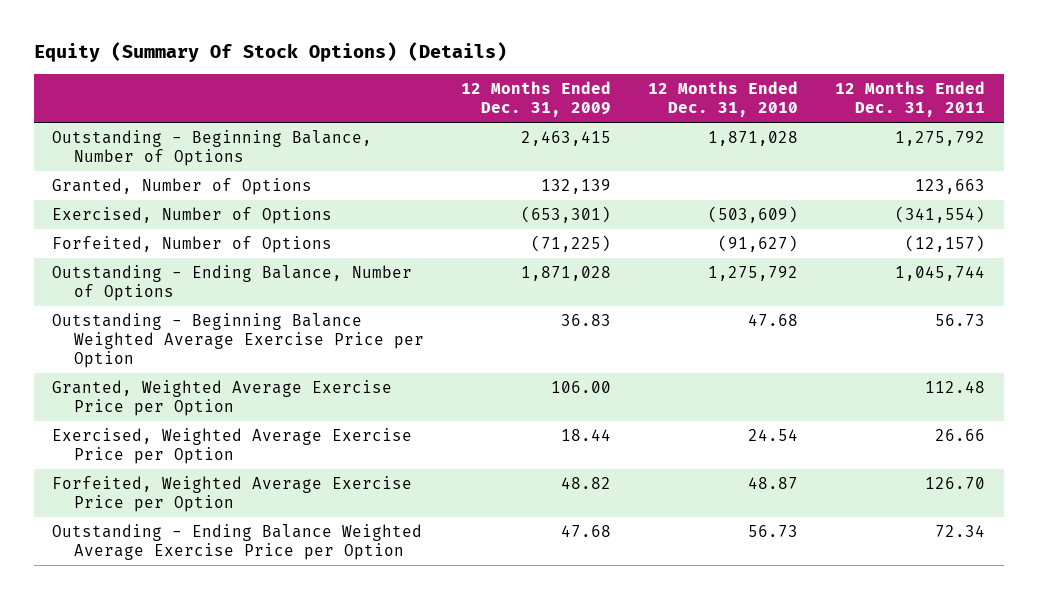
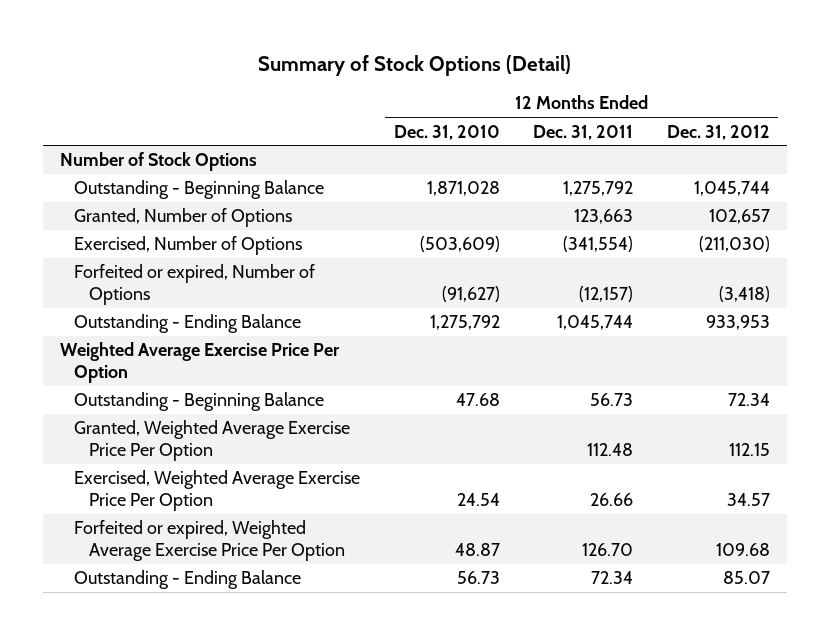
[33,42,507,63] Equity (Summary Of Stock Options) (Details) -> [257,54,571,76] Summary of Stock Options (Detail)
[461,80,612,118] 12 Months Ended Dec. 31, 2009 -> none
none -> [666,124,770,140] Dec. 31, 2012
none -> [59,152,257,172] Number of Stock Options
[52,130,373,167] Outstanding - Beginning Balance, Number of Options -> [74,180,325,200] Outstanding - Beginning Balance
[52,236,333,254] Forfeited, Number of Options -> [74,264,316,306] Forfeited or expired, Number of Options
[52,265,413,302] Outstanding - Ending Balance, Number of Options -> [74,314,302,334] Outstanding - Ending Balance
none -> [59,342,340,384] Weighted Average Exercise Price Per Option
[52,313,425,369] Outstanding - Beginning Balance Weighted Average Exercise Price per Option -> [74,392,325,412] Outstanding - Beginning Balance
[52,380,393,417] Granted, Weighted Average Exercise Price per Option -> [74,420,351,462] Granted, Weighted Average Exercise Price Per Option
[52,428,413,465] Exercised, Weighted Average Exercise Price per Option -> [74,470,361,512] Exercised, Weighted Average Exercise Price Per Option
[52,476,413,513] Forfeited, Weighted Average Exercise Price per Option -> [74,520,345,562] Forfeited or expired, Weighted Average Exercise Price Per Option
[52,524,423,561] Outstanding - Ending Balance Weighted Average Exercise Price per Option -> [74,570,302,590] Outstanding - Ending Balance

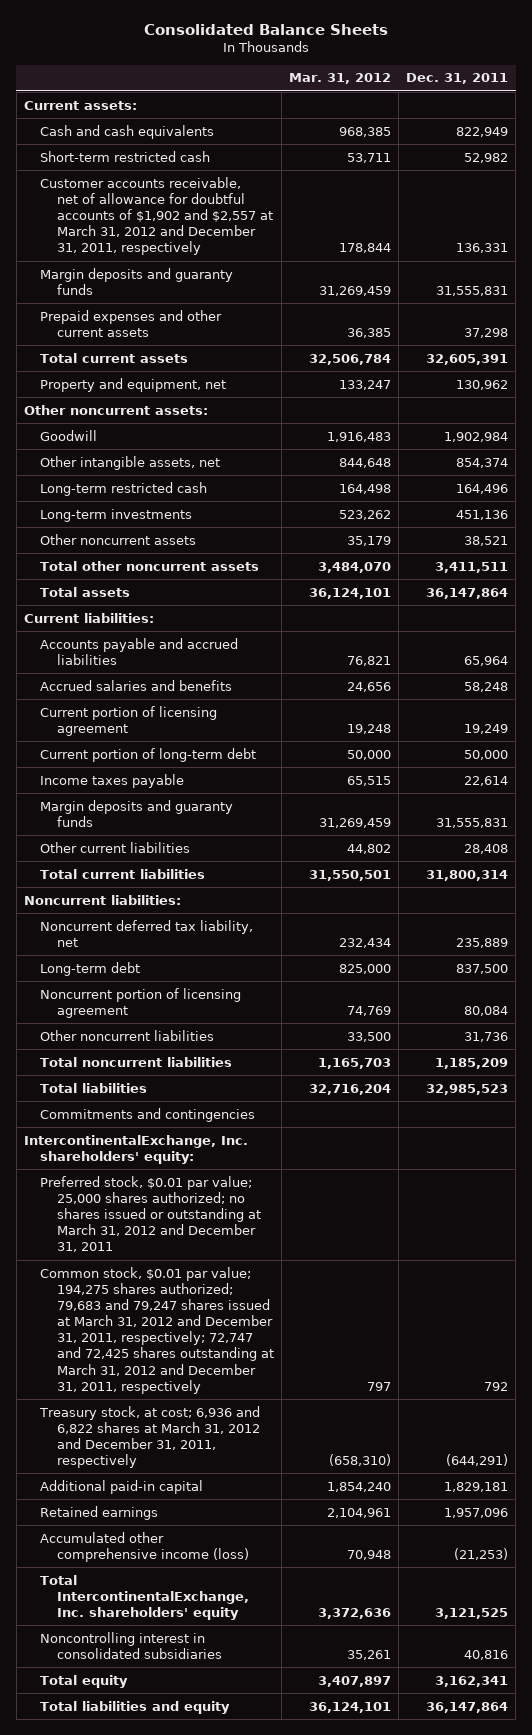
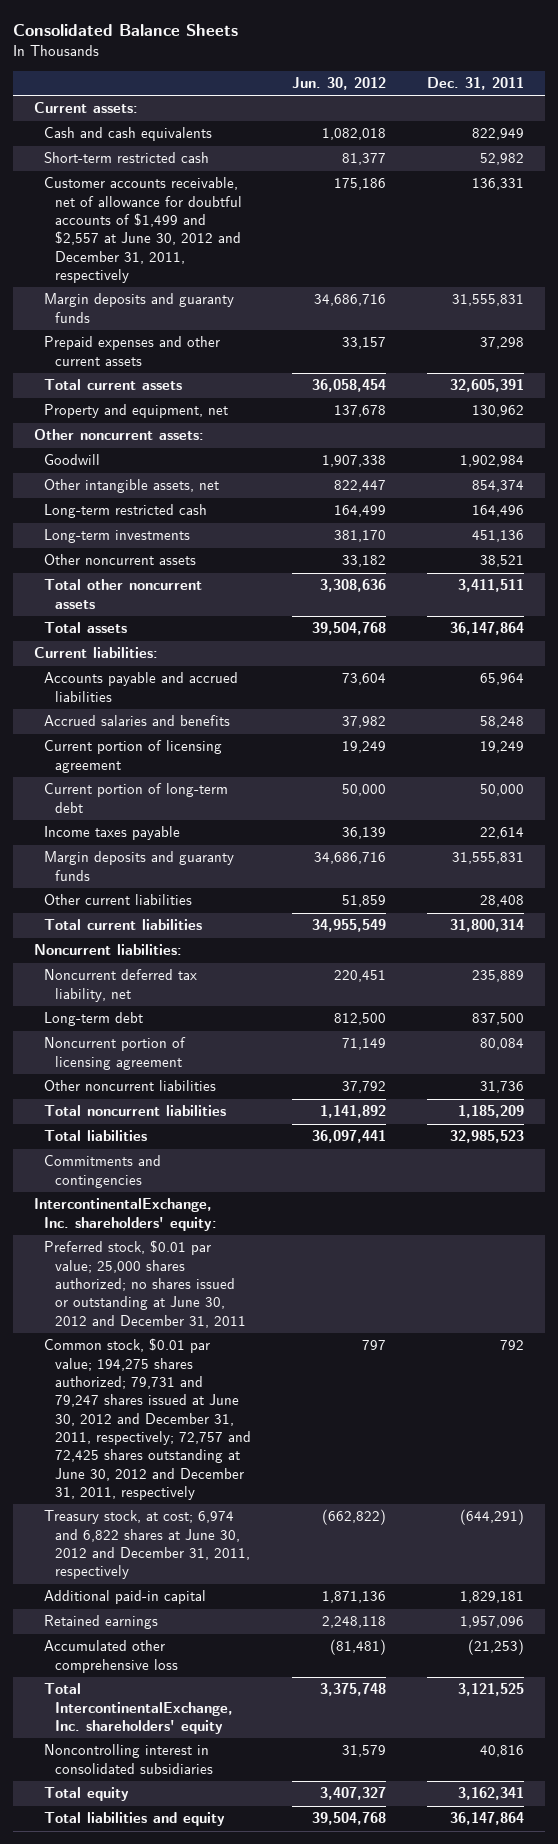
[289,73,392,85] Mar. 31, 2012 -> none
none -> [292,77,387,91] Jun. 30, 2012
[40,176,274,256] Customer accounts receivable, net of allowance for doubtful accounts of $1,902 and $2,557 at March 31, 2012 and December 31, 2011, respectively -> [44,177,243,284] Customer accounts receivable, net of allowance for doubtful accounts of $1,499 and $2,557 at June 30, 2012 and December 31, 2011, respectively
[40,1175,262,1253] Preferred stock, $0.01 par value; 25,000 shares authorized; no shares issued or outstanding at March 31, 2012 and December 31, 2011 -> [44,1240,247,1328] Preferred stock, $0.01 par value; 25,000 shares authorized; no shares issued or outstanding at June 30, 2012 and December 31, 2011
[40,1266,275,1394] Common stock, $0.01 par value; 194,275 shares authorized; 79,683 and 79,247 shares issued at March 31, 2012 and December 31, 2011, respectively; 72,747 and 72,425 shares outstanding at March 31, 2012 and December 31, 2011, respectively -> [44,1338,252,1501] Common stock, $0.01 par value; 194,275 shares authorized; 79,731 and 79,247 shares issued at June 30, 2012 and December 31, 2011, respectively; 72,757 and 72,425 shares outstanding at June 30, 2012 and December 31, 2011, respectively
[39,1405,261,1469] Treasury stock, at cost; 6,936 and 6,822 shares at March 31, 2012 and December 31, 2011, respectively -> [44,1510,251,1580] Treasury stock, at cost; 6,974 and 6,822 shares at June 30, 2012 and December 31, 2011, respectively
[40,1531,250,1562] Accumulated other comprehensive income (loss) -> [44,1640,179,1673] Accumulated other comprehensive loss

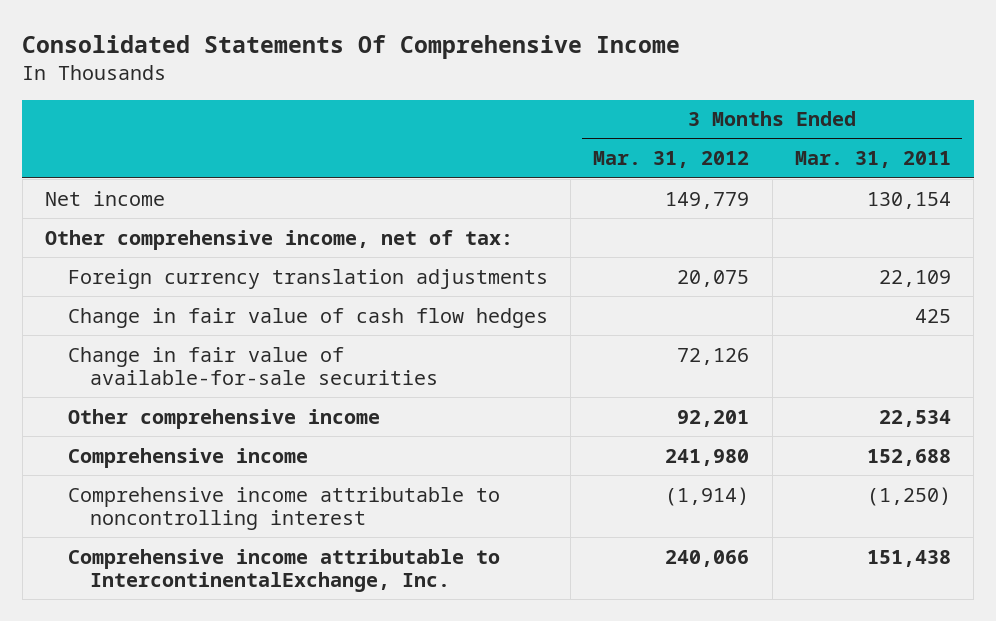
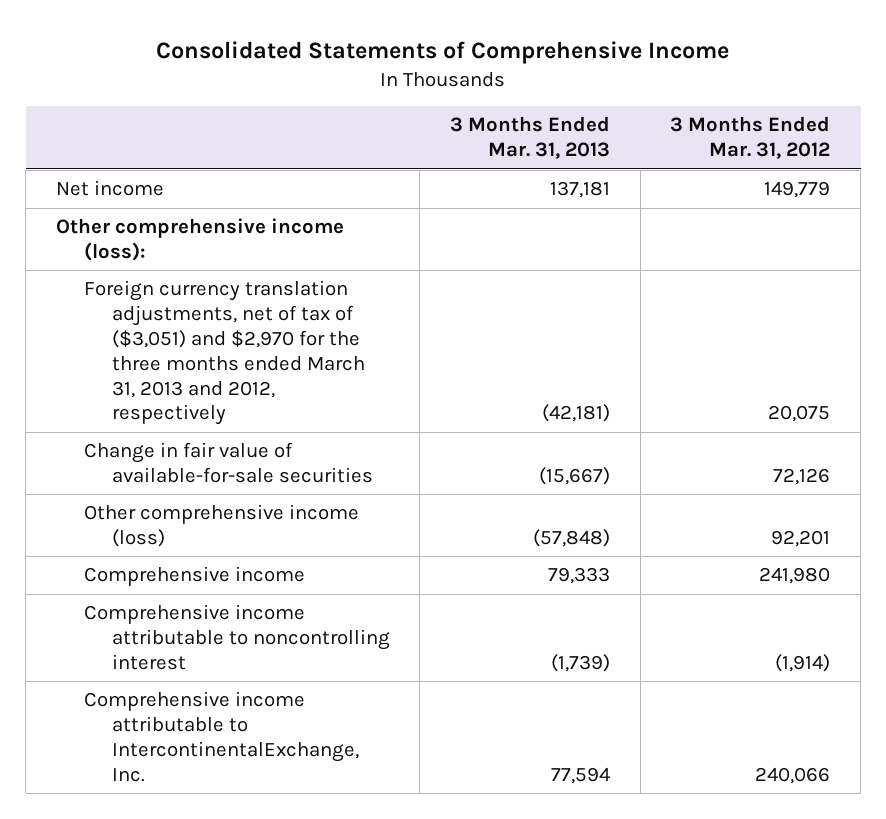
[22,35,681,60] Consolidated Statements Of Comprehensive Income -> [156,40,730,64] Consolidated Statements of Comprehensive Income
[794,151,951,169] Mar. 31, 2011 -> none
none -> [449,116,610,160] 3 Months Ended Mar. 31, 2013
[67,307,548,328] Change in fair value of cash flow hedges -> none
[44,229,513,250] Other comprehensive income, net of tax: -> [56,218,345,262] Other comprehensive income (loss):
[67,268,548,289] Foreign currency translation adjustments -> [83,280,365,426] Foreign currency translation adjustments, net of tax of ($3,051) and $2,970 for the three months ended March 31, 2013 and 2012, respectively
[67,408,380,429] Other comprehensive income -> [83,504,359,548] Other comprehensive income (loss)

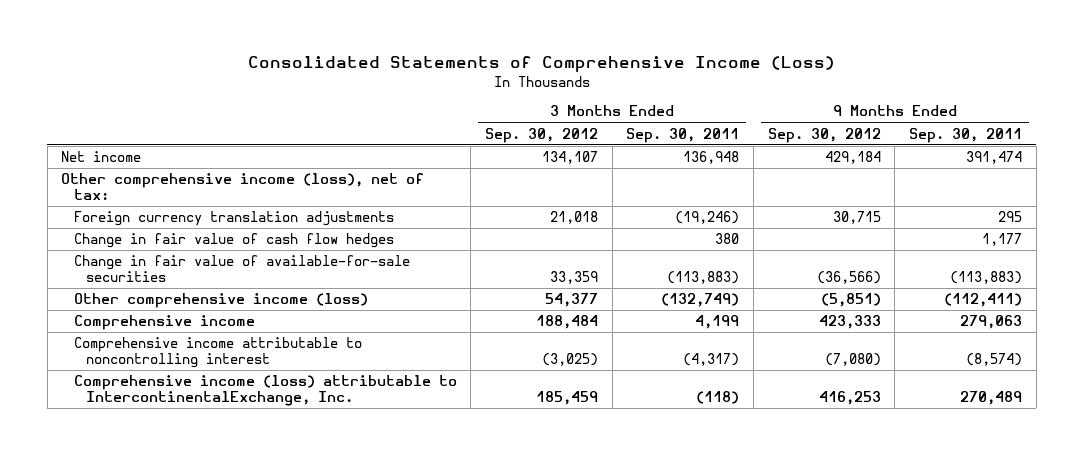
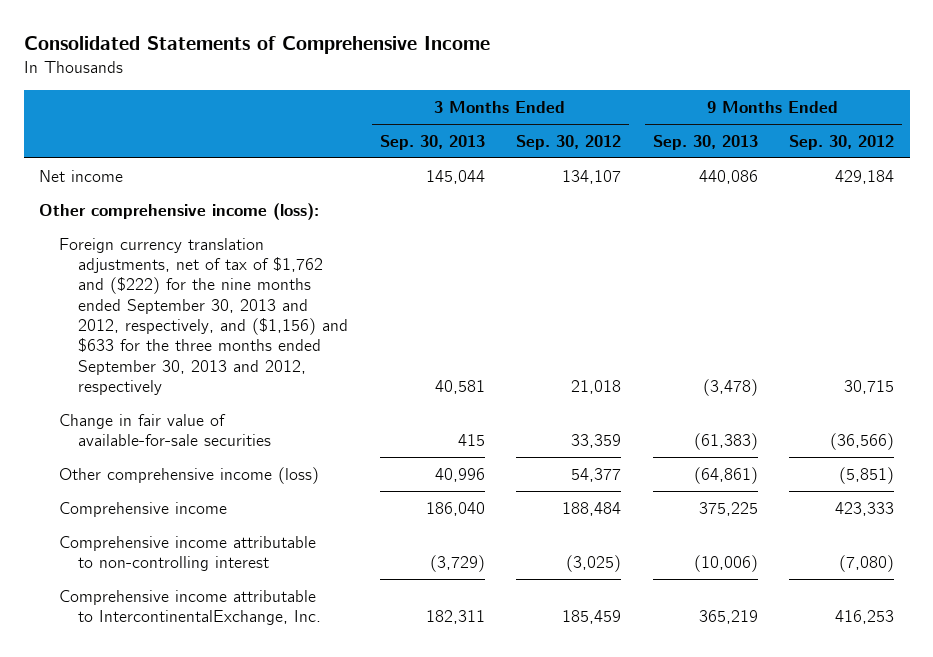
[247,56,835,73] Consolidated Statements of Comprehensive Income (Loss) -> [23,36,490,55] Consolidated Statements of Comprehensive Income
[626,127,740,143] Sep. 30, 2011 -> none
[909,127,1023,143] Sep. 30, 2011 -> none
none -> [379,134,485,150] Sep. 30, 2013
none -> [652,134,758,150] Sep. 30, 2013
[73,233,394,249] Change in fair value of cash flow hedges -> none
[61,173,425,201] Other comprehensive income (loss), net of tax: -> [39,202,320,220] Other comprehensive income (loss):
[73,211,394,227] Foreign currency translation adjustments -> [58,237,349,395] Foreign currency translation adjustments, net of tax of $1,762 and ($222) for the nine months ended September 30, 2013 and 2012, respectively, and ($1,156) and $633 for the three months ended September 30, 2013 and 2012, respectively
[73,337,362,369] Comprehensive income attributable to noncontrolling interest -> [58,535,316,572] Comprehensive income attributable to non-controlling interest
[73,375,457,407] Comprehensive income (loss) attributable to IntercontinentalExchange, Inc. -> [58,589,322,626] Comprehensive income attributable to IntercontinentalExchange, Inc.

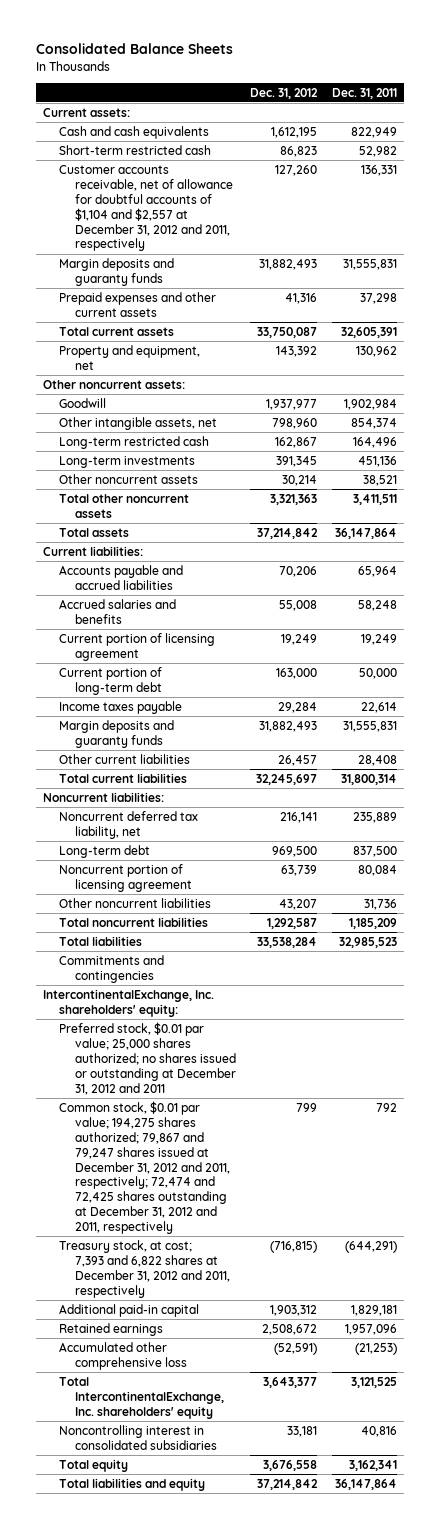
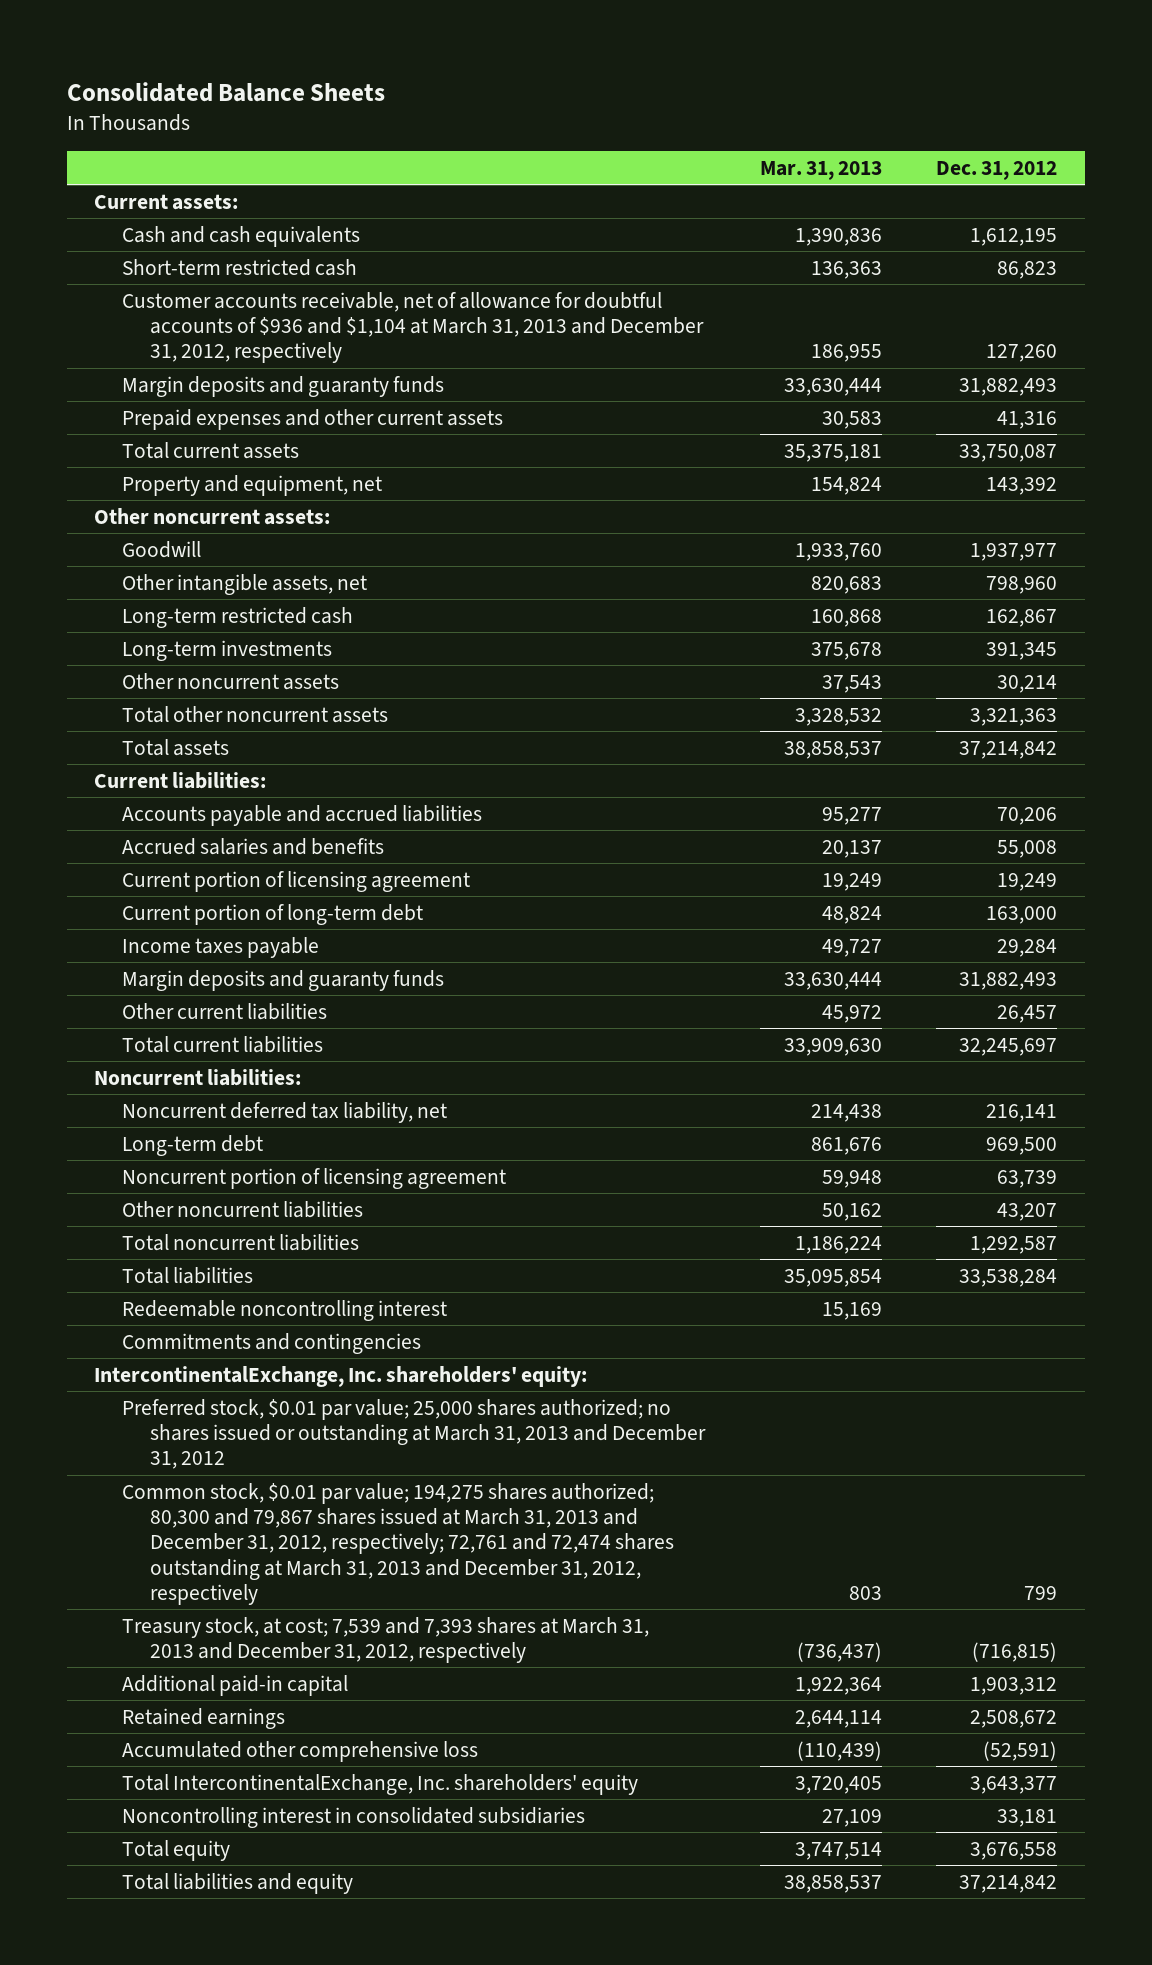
[331,87,397,99] Dec. 31, 2011 -> none
none -> [759,160,882,180] Mar. 31, 2013
[58,164,234,252] Customer accounts receivable, net of allowance for doubtful accounts of $1,104 and $2,557 at December 31, 2012 and 2011, respectively -> [122,291,704,364] Customer accounts receivable, net of allowance for doubtful accounts of $936 and $1,104 at March 31, 2013 and December 31, 2012, respectively
none -> [122,1299,448,1321] Redeemable noncontrolling interest
[58,1021,237,1095] Preferred stock, $0.01 par value; 25,000 shares authorized; no shares issued or outstanding at December 31, 2012 and 2011 -> [122,1398,706,1470] Preferred stock, $0.01 par value; 25,000 shares authorized; no shares issued or outstanding at March 31, 2013 and December 31, 2012
[58,1100,231,1235] Common stock, $0.01 par value; 194,275 shares authorized; 79,867 and 79,247 shares issued at December 31, 2012 and 2011, respectively; 72,474 and 72,425 shares outstanding at December 31, 2012 and 2011, respectively -> [122,1482,674,1605] Common stock, $0.01 par value; 194,275 shares authorized; 80,300 and 79,867 shares issued at March 31, 2013 and December 31, 2012, respectively; 72,761 and 72,474 shares outstanding at March 31, 2013 and December 31, 2012, respectively
[58,1239,231,1298] Treasury stock, at cost; 7,393 and 6,822 shares at December 31, 2012 and 2011, respectively -> [122,1616,650,1663] Treasury stock, at cost; 7,539 and 7,393 shares at March 31, 2013 and December 31, 2012, respectively

